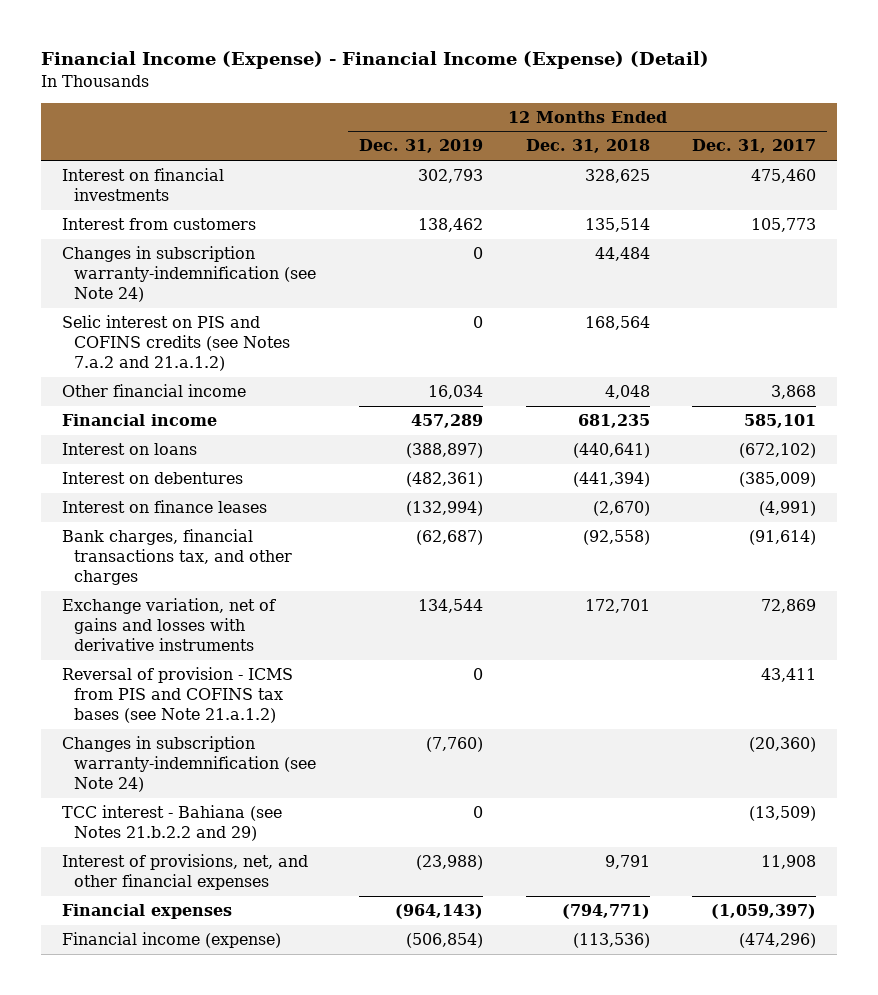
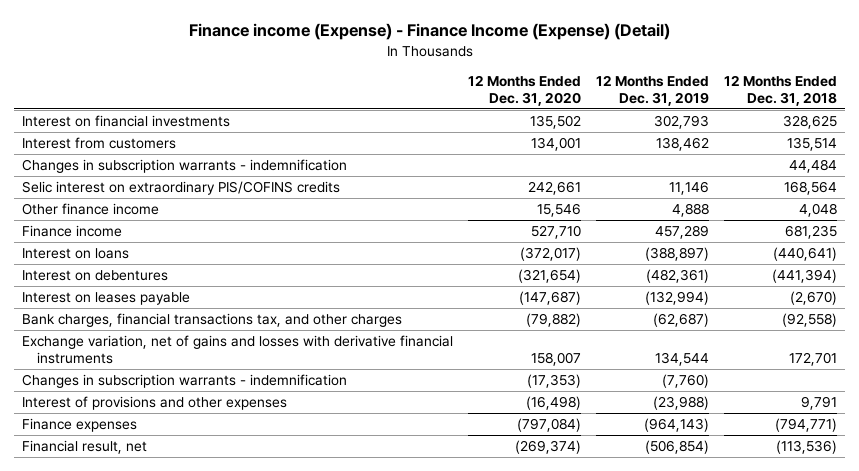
[40,51,709,70] Financial Income (Expense) - Financial Income (Expense) (Detail) -> [188,23,670,41] Finance income (Expense) - Finance Income (Expense) (Detail)
[692,139,817,154] Dec. 31, 2017 -> none
none -> [467,74,581,107] 12 Months Ended Dec. 31, 2020
[62,246,317,303] Changes in subscription warranty-indemnification (see Note 24) -> none
none -> [21,158,347,173] Changes in subscription warrants - indemnification
[62,315,291,372] Selic interest on PIS and COFINS credits (see Notes 7.a.2 and 21.a.1.2) -> [21,180,340,195] Selic interest on extraordinary PIS/COFINS credits
[472,316,483,329] 0 -> [669,180,710,195] 11,146
[62,384,247,398] Other financial income -> [21,202,159,215] Other finance income
[427,385,483,400] 16,034 -> [672,202,710,217] 4,888
[62,414,218,427] Financial income -> [21,224,122,237] Finance income
[62,500,268,514] Interest on finance leases -> [21,291,190,305] Interest on leases payable
[62,667,294,724] Reversal of provision - ICMS from PIS and COFINS tax bases (see Note 21.a.1.2) -> none
[62,805,283,842] TCC interest - Bahiana (see Notes 21.b.2.2 and 29) -> none
[62,598,277,652] Exchange variation, net of gains and losses with derivative instruments -> [21,334,453,365] Exchange variation, net of gains and losses with derivative financial instruments
[62,736,317,793] Changes in subscription warranty-indemnification (see Note 24) -> [21,373,347,388] Changes in subscription warrants - indemnification
[62,854,309,891] Interest of provisions, net, and other financial expenses -> [21,395,287,410] Interest of provisions and other expenses
[62,904,233,920] Financial expenses -> [21,417,137,432] Finance expenses
[62,932,282,949] Financial income (expense) -> [21,439,147,454] Financial result, net

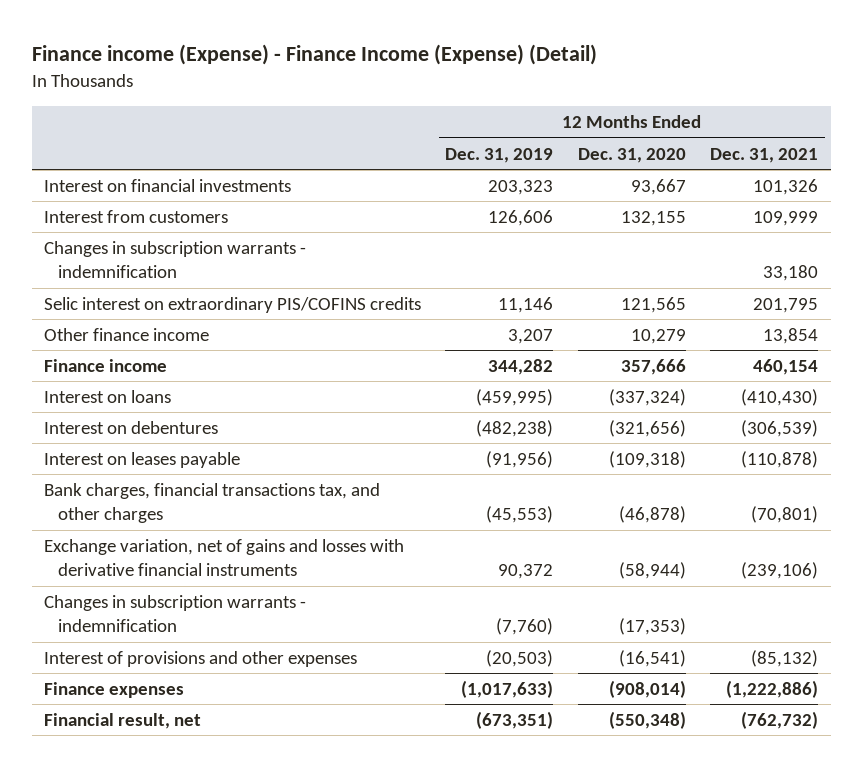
[724,74,838,107] 12 Months Ended Dec. 31, 2018 -> none
none -> [710,147,819,163] Dec. 31, 2021
[529,114,581,129] 135,502 -> [630,178,686,195] 93,667
[654,114,710,129] 302,793 -> [488,179,554,195] 203,323
[530,136,581,151] 134,001 -> [620,210,686,226] 132,155
[656,136,710,151] 138,462 -> [488,209,554,226] 126,606
[527,180,581,195] 242,661 -> [620,296,686,313] 121,565
[536,202,581,217] 15,546 -> [630,328,686,344] 10,279
[672,202,710,217] 4,888 -> [508,328,554,344] 3,207
[530,224,581,239] 527,710 -> [620,358,686,375] 357,666
[655,224,710,239] 457,289 -> [488,358,554,375] 344,282
[519,246,581,261] (372,017) -> [608,388,686,406] (337,324)
[645,246,710,261] (388,897) -> [476,388,554,406] (459,995)
[517,268,581,283] (321,654) -> [608,419,686,437] (321,656)
[646,268,710,283] (482,361) -> [476,419,554,437] (482,238)
[518,290,581,305] (147,687) -> [608,450,686,468] (109,318)
[645,290,710,305] (132,994) -> [486,450,554,468] (91,956)
[525,312,581,327] (79,882) -> [618,506,686,524] (46,878)
[653,312,710,327] (62,687) -> [486,506,554,524] (45,553)
[530,352,581,367] 158,007 -> [618,562,686,580] (58,944)
[655,352,710,367] 134,544 -> [498,564,554,580] 90,372
[525,395,581,410] (16,498) -> [618,649,686,667] (16,541)
[653,395,710,410] (23,988) -> [486,649,554,667] (20,503)
[516,417,581,432] (797,084) -> [608,679,686,698] (908,014)
[644,417,710,432] (964,143) -> [461,679,554,698] (1,017,633)
[514,439,581,454] (269,374) -> [608,710,686,729] (550,348)
[645,439,710,454] (506,854) -> [476,710,554,729] (673,351)

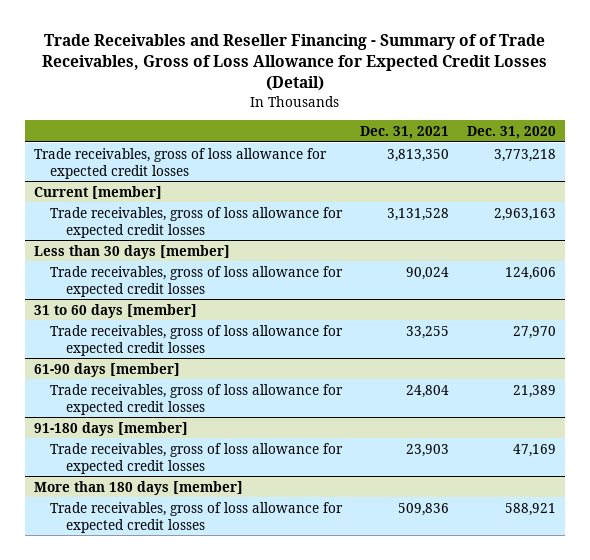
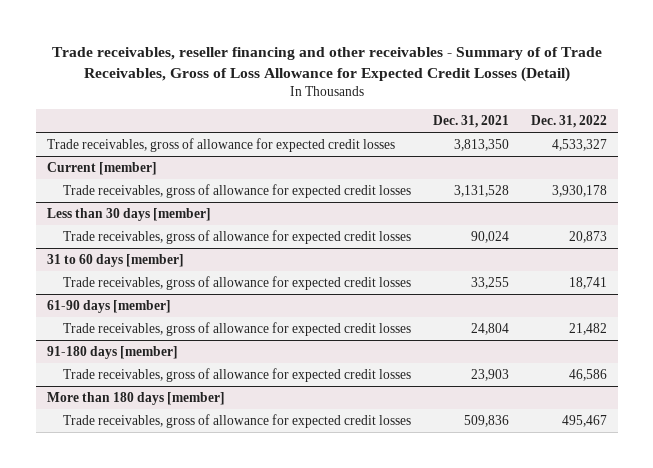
[42,34,548,92] Trade Receivables and Reseller Financing - Summary of of Trade Receivables, Gross of Loss Allowance for Expected Credit Losses (Detail) -> [51,46,602,82] Trade receivables, reseller financing and other receivables - Summary of of Trade Receivables, Gross of Loss Allowance for Expected Credit Losses (Detail)
[467,125,557,139] Dec. 31, 2020 -> none
none -> [530,115,607,129] Dec. 31, 2022
[34,147,328,179] Trade receivables, gross of loss allowance for expected credit losses -> [46,137,395,152] Trade receivables, gross of allowance for expected credit losses
[50,206,344,238] Trade receivables, gross of loss allowance for expected credit losses -> [63,183,412,198] Trade receivables, gross of allowance for expected credit losses
[50,265,344,297] Trade receivables, gross of loss allowance for expected credit losses -> [63,229,412,244] Trade receivables, gross of allowance for expected credit losses
[50,324,344,356] Trade receivables, gross of loss allowance for expected credit losses -> [63,275,412,290] Trade receivables, gross of allowance for expected credit losses
[50,383,344,415] Trade receivables, gross of loss allowance for expected credit losses -> [63,321,412,336] Trade receivables, gross of allowance for expected credit losses
[50,442,344,474] Trade receivables, gross of loss allowance for expected credit losses -> [63,367,412,382] Trade receivables, gross of allowance for expected credit losses
[50,501,344,533] Trade receivables, gross of loss allowance for expected credit losses -> [63,413,412,428] Trade receivables, gross of allowance for expected credit losses

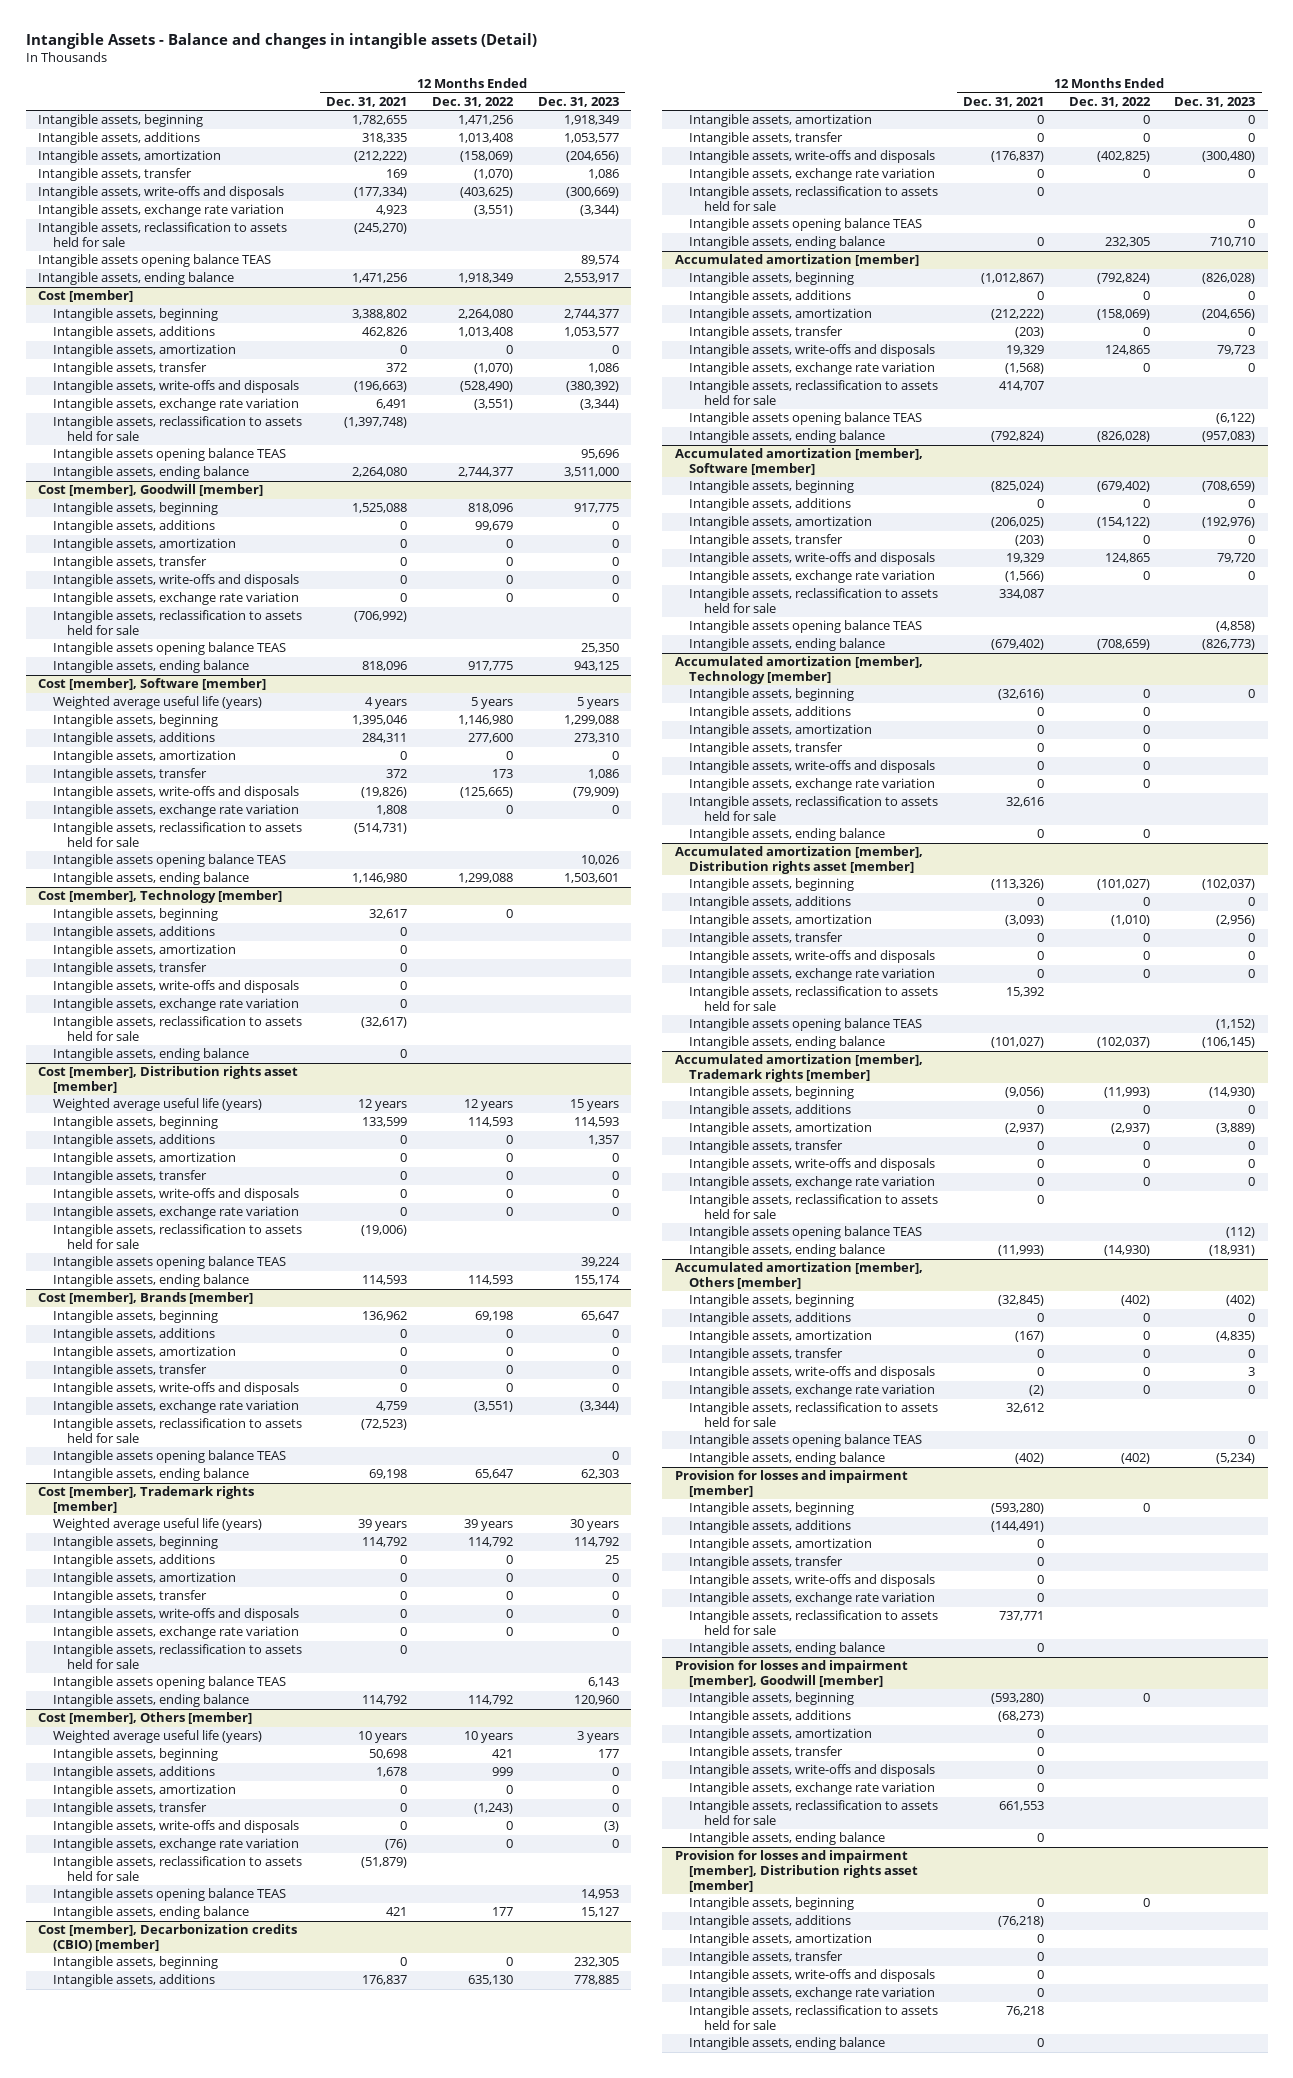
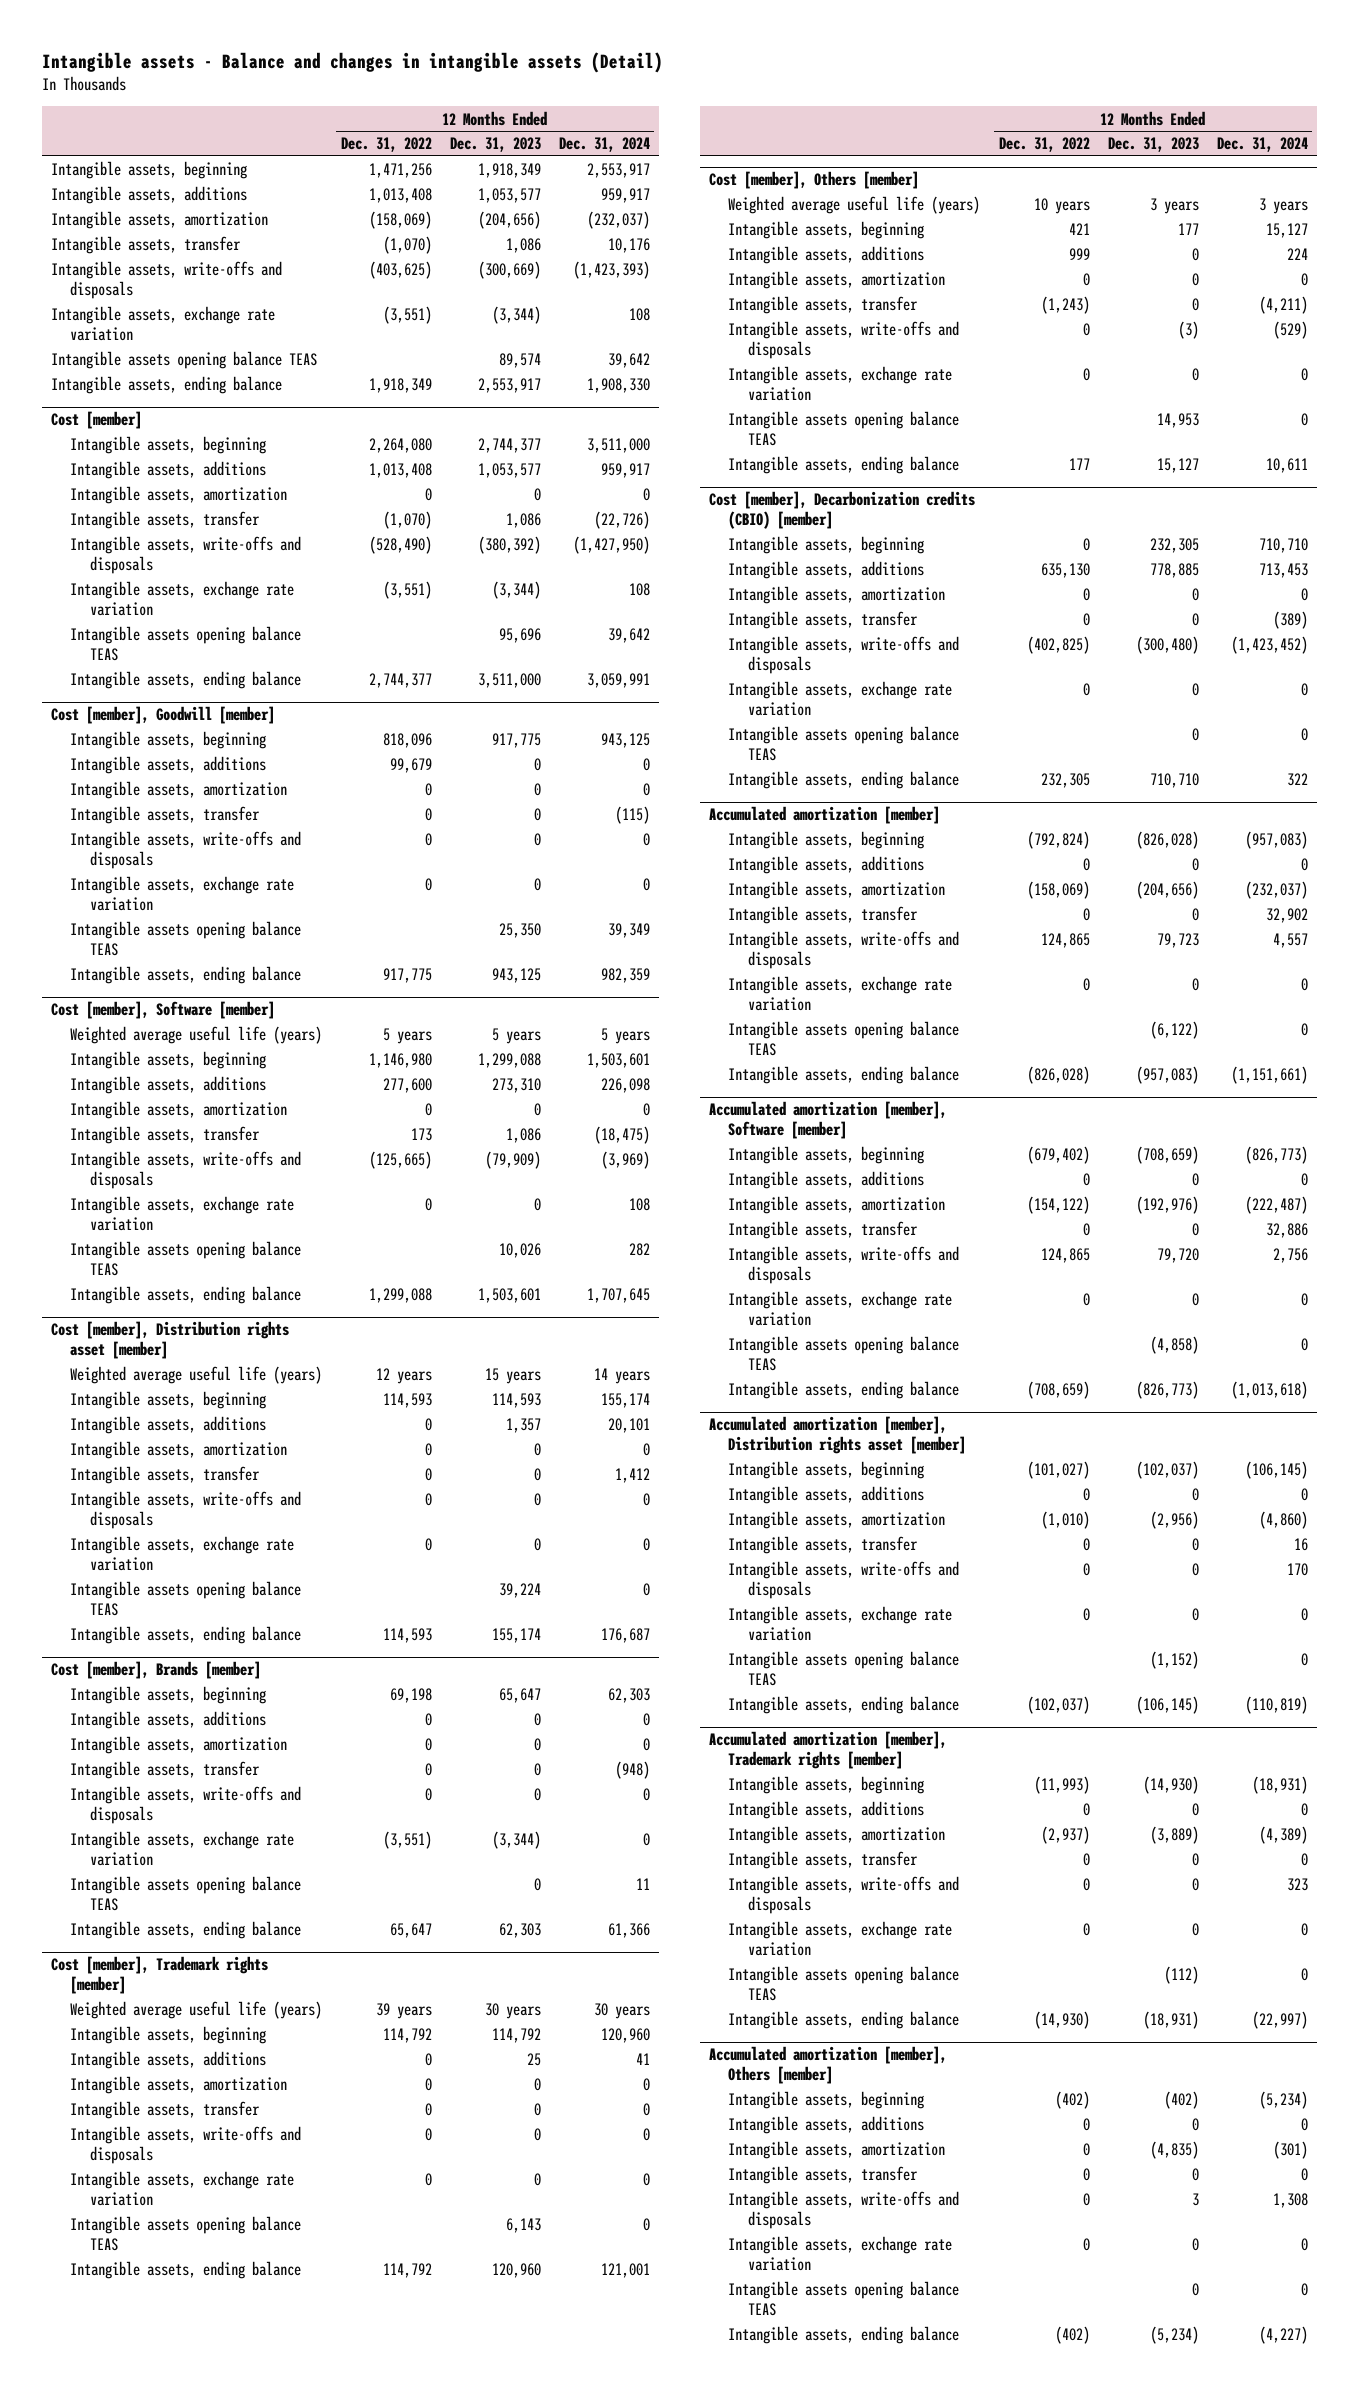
[25,33,537,50] Intangible Assets - Balance and changes in intangible assets (Detail) -> [42,51,664,73] Intangible assets - Balance and changes in intangible assets (Detail)
[326,96,408,107] Dec. 31, 2021 -> none
none -> [558,137,650,153] Dec. 31, 2024
[37,222,287,248] Intangible assets, reclassification to assets held for sale -> none
[52,416,302,442] Intangible assets, reclassification to assets held for sale -> none
[52,610,302,636] Intangible assets, reclassification to assets held for sale -> none
[52,822,302,848] Intangible assets, reclassification to assets held for sale -> none
[37,890,282,904] Cost [member], Technology [member] -> none
[52,908,218,922] Intangible assets, beginning -> none
[52,926,215,940] Intangible assets, additions -> none
[52,944,236,958] Intangible assets, amortization -> none
[52,962,207,976] Intangible assets, transfer -> none
[52,980,299,994] Intangible assets, write-offs and disposals -> none
[52,998,299,1012] Intangible assets, exchange rate variation -> none
[52,1016,302,1042] Intangible assets, reclassification to assets held for sale -> none
[52,1048,249,1062] Intangible assets, ending balance -> none
[52,1224,302,1250] Intangible assets, reclassification to assets held for sale -> none
[52,1418,302,1444] Intangible assets, reclassification to assets held for sale -> none
[52,1644,302,1670] Intangible assets, reclassification to assets held for sale -> none
[52,1856,302,1882] Intangible assets, reclassification to assets held for sale -> none
[689,186,939,212] Intangible assets, reclassification to assets held for sale -> none
[689,380,939,406] Intangible assets, reclassification to assets held for sale -> none
[689,588,939,614] Intangible assets, reclassification to assets held for sale -> none
[674,656,923,685] Accumulated amortization [member], Technology [member] -> none
[689,688,855,702] Intangible assets, beginning -> none
[689,706,852,720] Intangible assets, additions -> none
[689,724,873,738] Intangible assets, amortization -> none
[689,742,844,756] Intangible assets, transfer -> none
[689,760,936,774] Intangible assets, write-offs and disposals -> none
[689,778,936,792] Intangible assets, exchange rate variation -> none
[689,796,939,822] Intangible assets, reclassification to assets held for sale -> none
[689,828,886,842] Intangible assets, ending balance -> none
[689,986,939,1012] Intangible assets, reclassification to assets held for sale -> none
[689,1194,939,1220] Intangible assets, reclassification to assets held for sale -> none
[689,1402,939,1428] Intangible assets, reclassification to assets held for sale -> none
[674,1470,908,1498] Provision for losses and impairment [member] -> none
[689,1502,855,1516] Intangible assets, beginning -> none
[689,1520,852,1534] Intangible assets, additions -> none
[689,1538,873,1552] Intangible assets, amortization -> none
[689,1556,844,1570] Intangible assets, transfer -> none
[689,1574,936,1588] Intangible assets, write-offs and disposals -> none
[689,1592,936,1606] Intangible assets, exchange rate variation -> none
[689,1610,939,1636] Intangible assets, reclassification to assets held for sale -> none
[689,1642,886,1656] Intangible assets, ending balance -> none
[674,1660,908,1688] Provision for losses and impairment [member], Goodwill [member] -> none
[689,1692,855,1706] Intangible assets, beginning -> none
[689,1710,852,1724] Intangible assets, additions -> none
[689,1728,873,1742] Intangible assets, amortization -> none
[689,1746,844,1760] Intangible assets, transfer -> none
[689,1764,936,1778] Intangible assets, write-offs and disposals -> none
[689,1782,936,1796] Intangible assets, exchange rate variation -> none
[689,1800,939,1826] Intangible assets, reclassification to assets held for sale -> none
[689,1832,886,1846] Intangible assets, ending balance -> none
[674,1850,919,1892] Provision for losses and impairment [member], Distribution rights asset [member] -> none
[689,1897,855,1911] Intangible assets, beginning -> none
[689,1915,852,1929] Intangible assets, additions -> none
[689,1933,873,1947] Intangible assets, amortization -> none
[689,1951,844,1965] Intangible assets, transfer -> none
[689,1969,936,1983] Intangible assets, write-offs and disposals -> none
[689,1987,936,2001] Intangible assets, exchange rate variation -> none
[689,2005,939,2031] Intangible assets, reclassification to assets held for sale -> none
[689,2037,886,2051] Intangible assets, ending balance -> none

